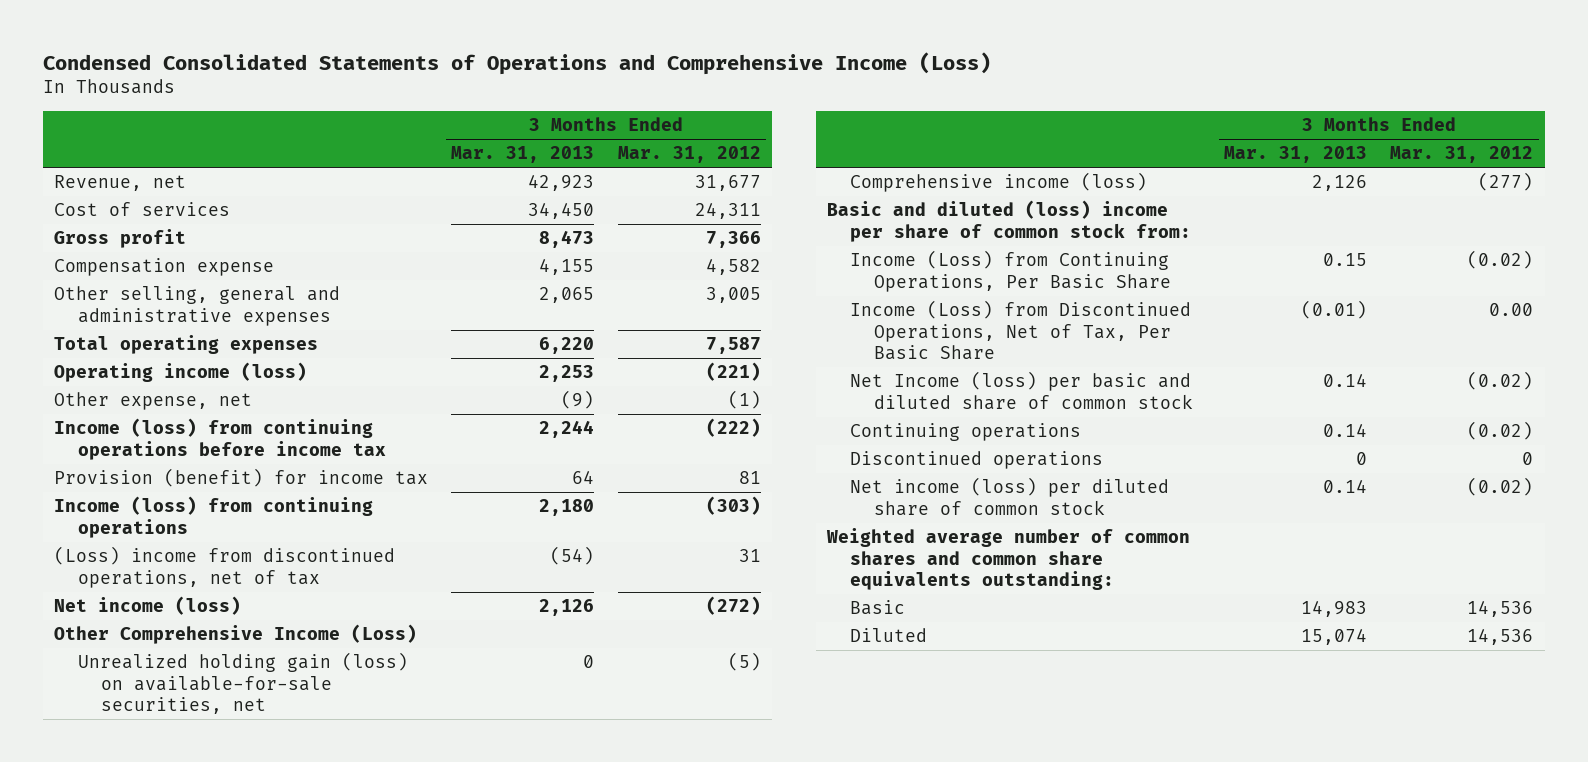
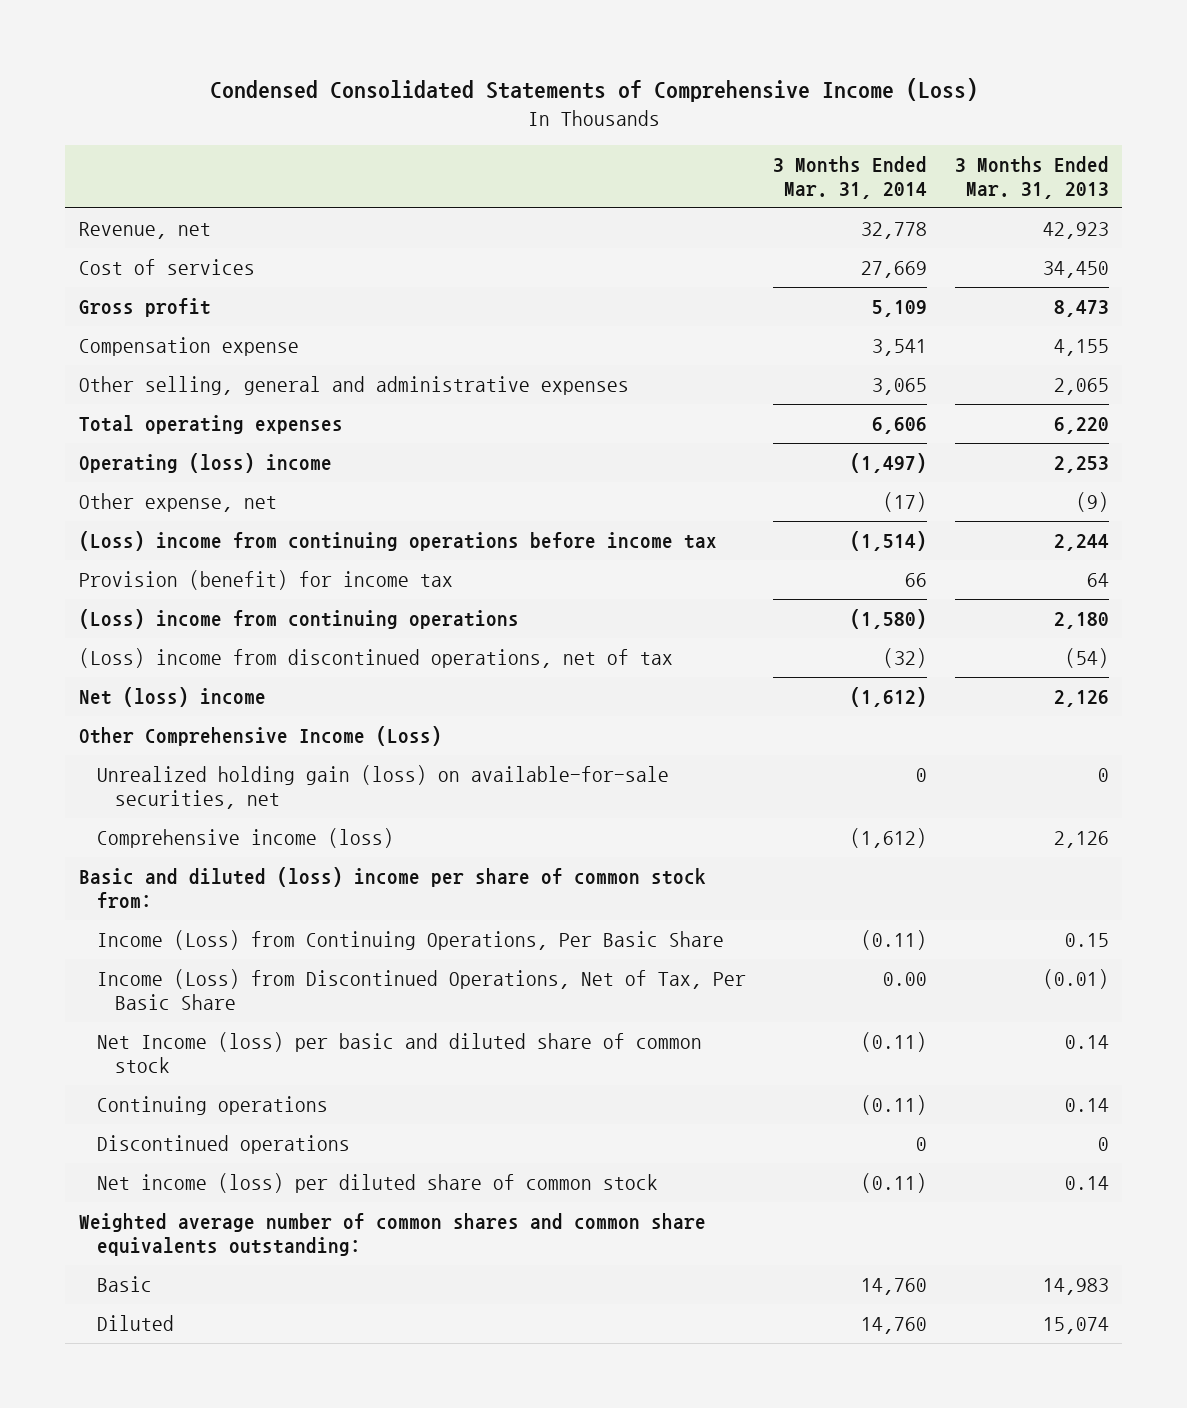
[42,51,991,75] Condensed Consolidated Statements of Operations and Comprehensive Income (Loss) -> [209,77,978,102] Condensed Consolidated Statements of Comprehensive Income (Loss)
[617,146,761,164] Mar. 31, 2012 -> none
none -> [773,155,928,199] 3 Months Ended Mar. 31, 2014
[54,362,308,383] Operating income (loss) -> [78,452,332,473] Operating (loss) income
[54,418,386,460] Income (loss) from continuing operations before income tax -> [78,530,717,551] (Loss) income from continuing operations before income tax
[54,496,374,538] Income (loss) from continuing operations -> [78,608,519,629] (Loss) income from continuing operations
[54,596,242,616] Net income (loss) -> [78,686,266,707] Net (loss) income

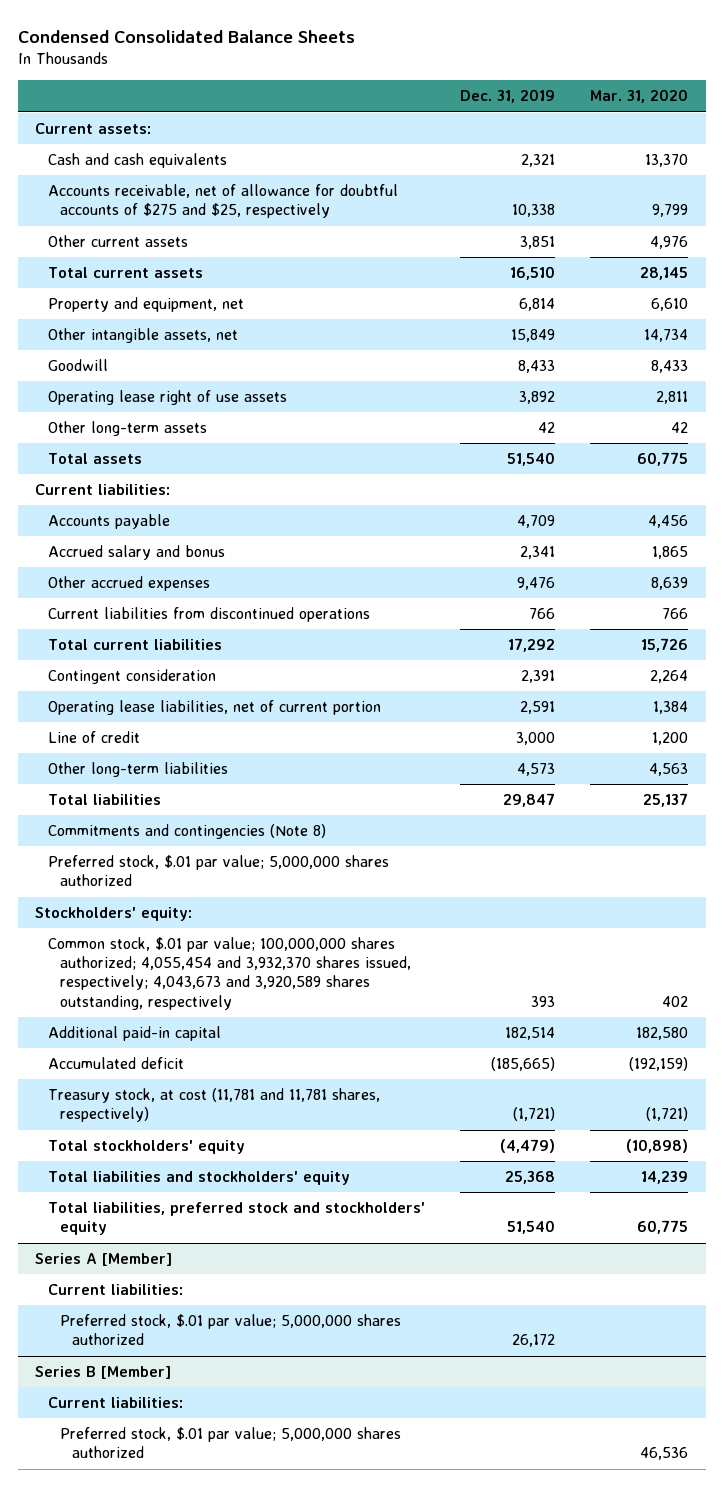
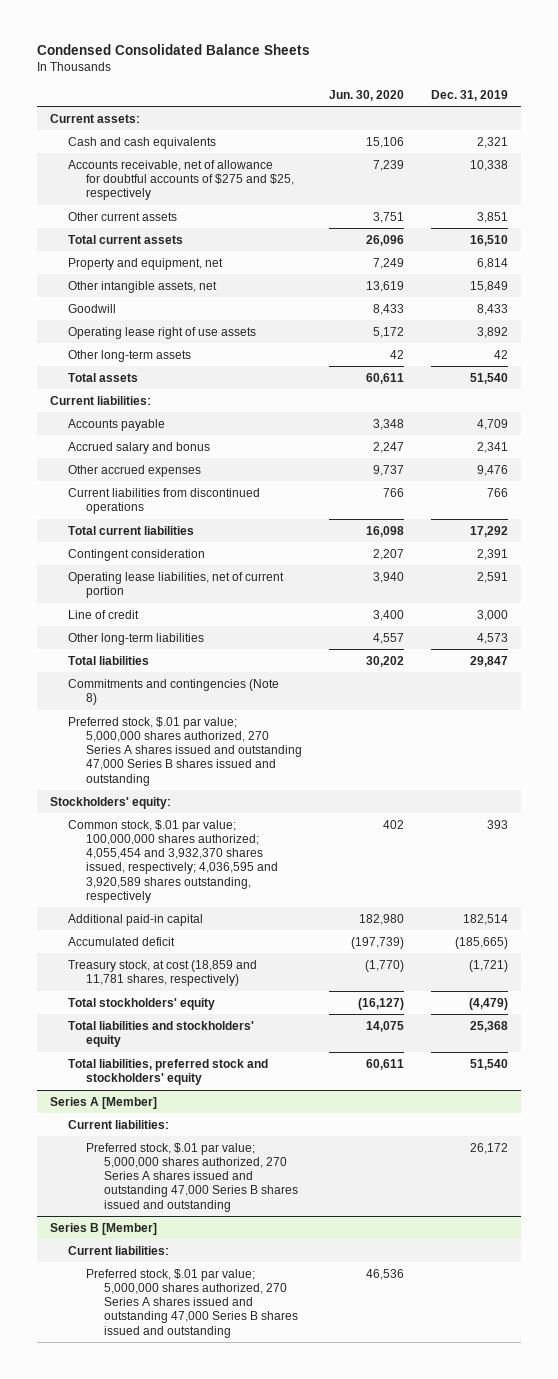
[590,89,689,104] Mar. 31, 2020 -> none
none -> [328,89,404,101] Jun. 30, 2020
[47,855,389,887] Preferred stock, $.01 par value; 5,000,000 shares authorized -> [68,716,302,786] Preferred stock, $.01 par value; 5,000,000 shares authorized, 270 Series A shares issued and outstanding 47,000 Series B shares issued and outstanding
[47,937,411,1010] Common stock, $.01 par value; 100,000,000 shares authorized; 4,055,454 and 3,932,370 shares issued, respectively; 4,043,673 and 3,920,589 shares outstanding, respectively -> [68,819,278,903] Common stock, $.01 par value; 100,000,000 shares authorized; 4,055,454 and 3,932,370 shares issued, respectively; 4,036,595 and 3,920,589 shares outstanding, respectively
[47,1088,380,1123] Treasury stock, at cost (11,781 and 11,781 shares, respectively) -> [68,959,258,986] Treasury stock, at cost (18,859 and 11,781 shares, respectively)
[59,1314,401,1346] Preferred stock, $.01 par value; 5,000,000 shares authorized -> [85,1142,298,1212] Preferred stock, $.01 par value; 5,000,000 shares authorized, 270 Series A shares issued and outstanding 47,000 Series B shares issued and outstanding
[59,1427,401,1459] Preferred stock, $.01 par value; 5,000,000 shares authorized -> [85,1268,298,1338] Preferred stock, $.01 par value; 5,000,000 shares authorized, 270 Series A shares issued and outstanding 47,000 Series B shares issued and outstanding

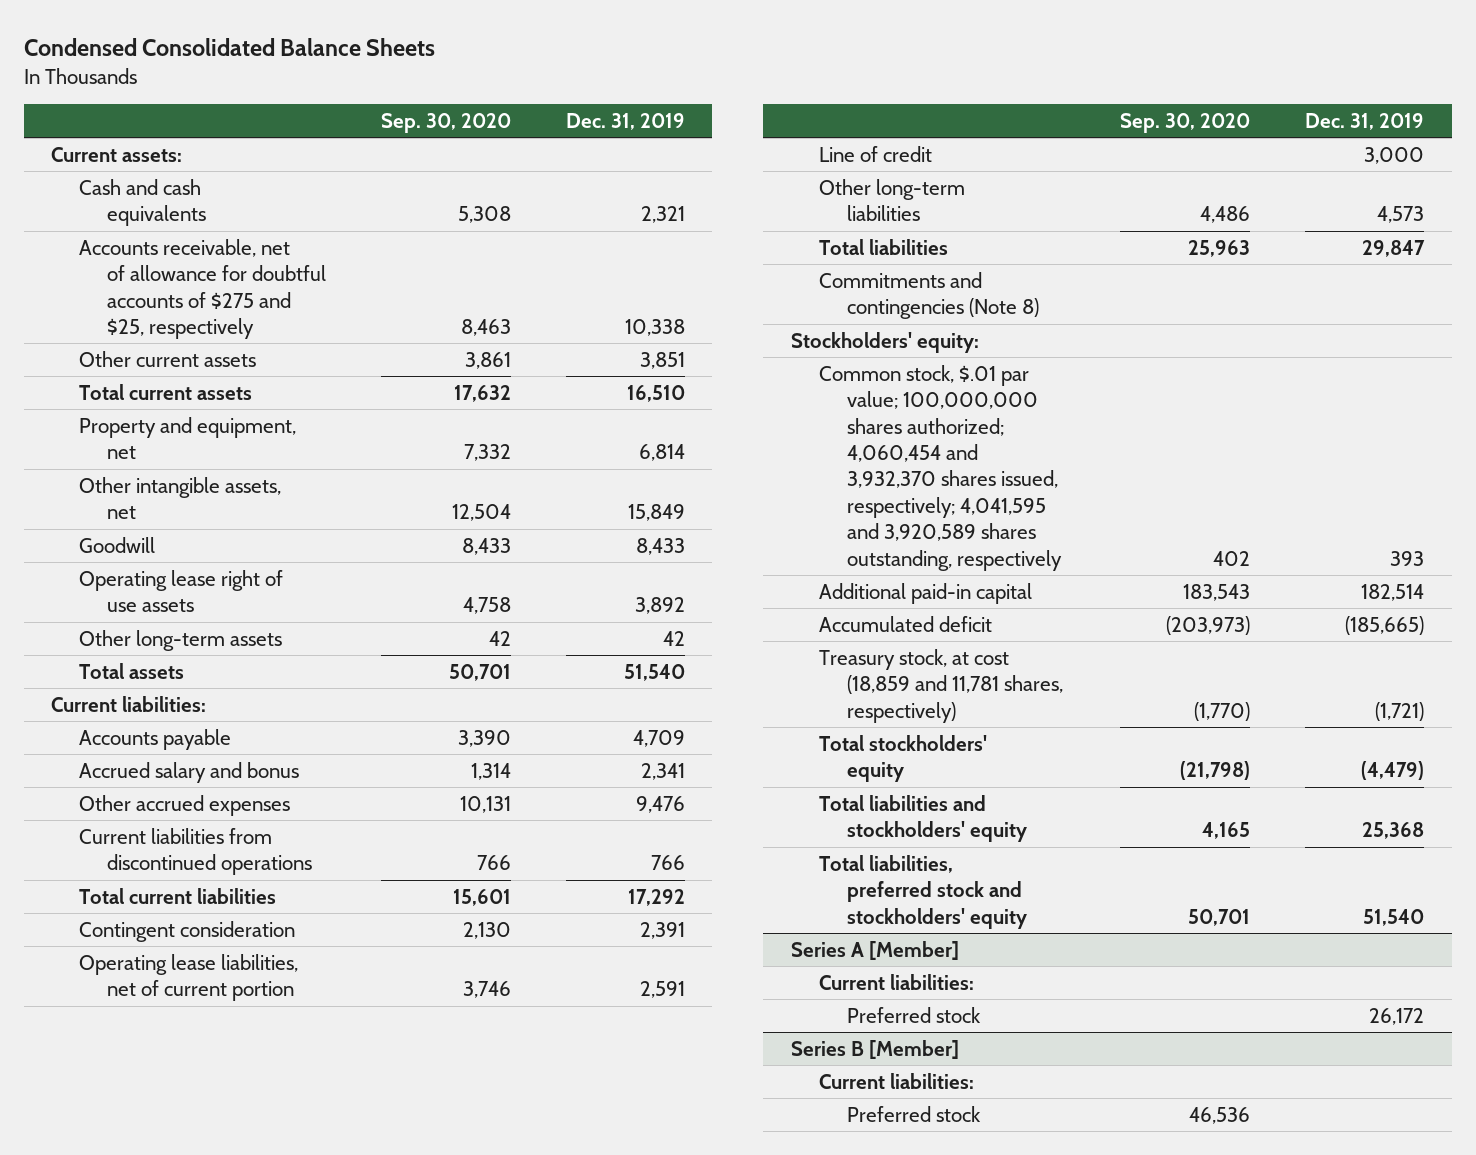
[328,89,404,101] Jun. 30, 2020 -> none
none -> [381,112,512,133] Sep. 30, 2020
[68,716,302,786] Preferred stock, $.01 par value; 5,000,000 shares authorized, 270 Series A shares issued and outstanding 47,000 Series B shares issued and outstanding -> none
[68,819,278,903] Common stock, $.01 par value; 100,000,000 shares authorized; 4,055,454 and 3,932,370 shares issued, respectively; 4,036,595 and 3,920,589 shares outstanding, respectively -> [818,364,1062,571] Common stock, $.01 par value; 100,000,000 shares authorized; 4,060,454 and 3,932,370 shares issued, respectively; 4,041,595 and 3,920,589 shares outstanding, respectively
[85,1142,298,1212] Preferred stock, $.01 par value; 5,000,000 shares authorized, 270 Series A shares issued and outstanding 47,000 Series B shares issued and outstanding -> [846,1006,981,1023] Preferred stock
[85,1268,298,1338] Preferred stock, $.01 par value; 5,000,000 shares authorized, 270 Series A shares issued and outstanding 47,000 Series B shares issued and outstanding -> [846,1105,981,1122] Preferred stock

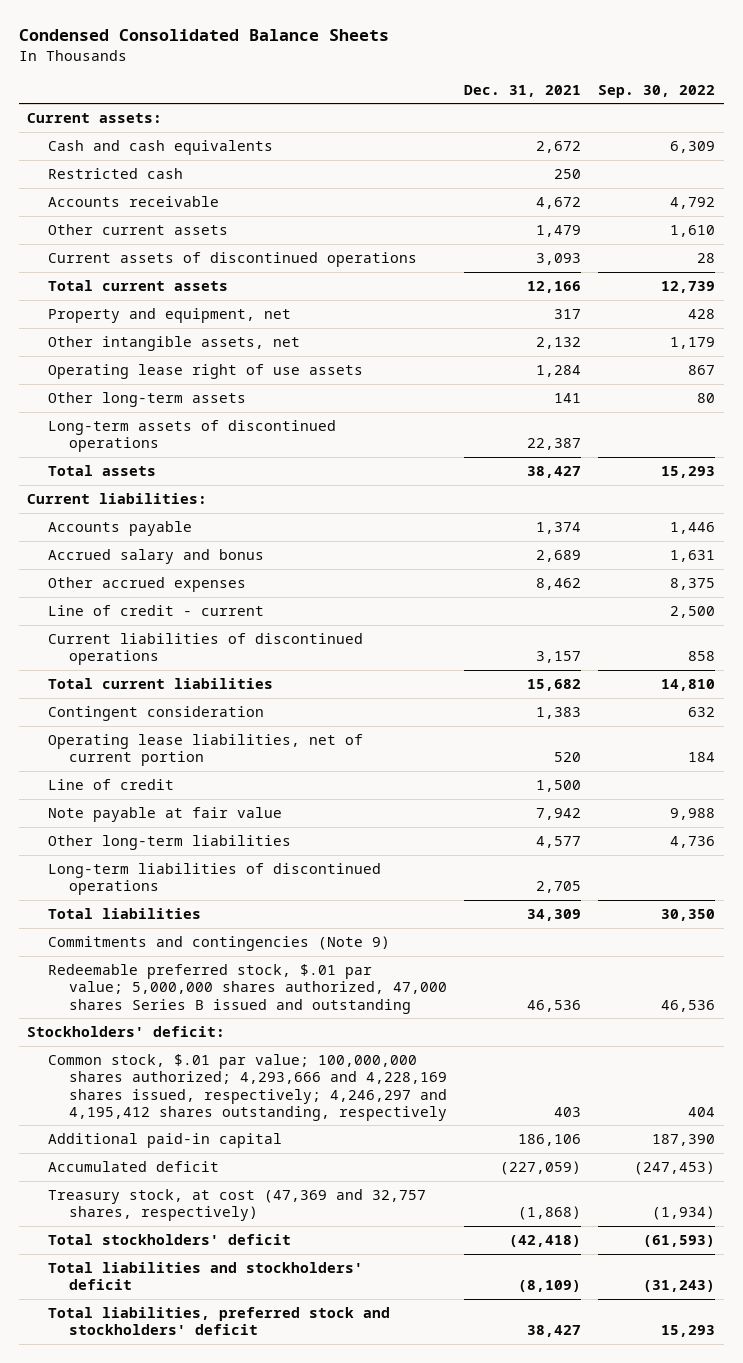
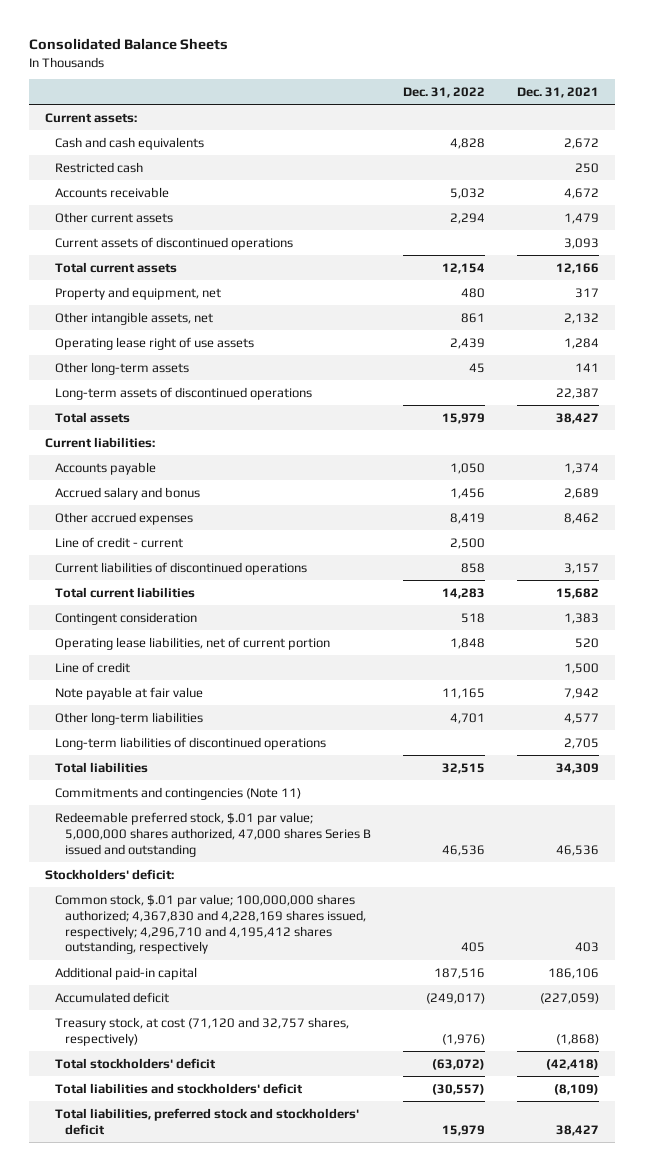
[18,29,389,42] Condensed Consolidated Balance Sheets -> [29,38,229,51] Consolidated Balance Sheets
[598,84,716,98] Sep. 30, 2022 -> none
none -> [403,86,486,98] Dec. 31, 2022
[48,936,391,952] Commitments and contingencies (Note 9) -> [55,786,302,800] Commitments and contingencies (Note 11)
[48,1054,448,1121] Common stock, $.01 par value; 100,000,000 shares authorized; 4,293,666 and 4,228,169 shares issued, respectively; 4,246,297 and 4,195,412 shares outstanding, respectively -> [55,893,367,955] Common stock, $.01 par value; 100,000,000 shares authorized; 4,367,830 and 4,228,169 shares issued, respectively; 4,296,710 and 4,195,412 shares outstanding, respectively
[48,1189,427,1222] Treasury stock, at cost (47,369 and 32,757 shares, respectively) -> [55,1016,350,1046] Treasury stock, at cost (71,120 and 32,757 shares, respectively)

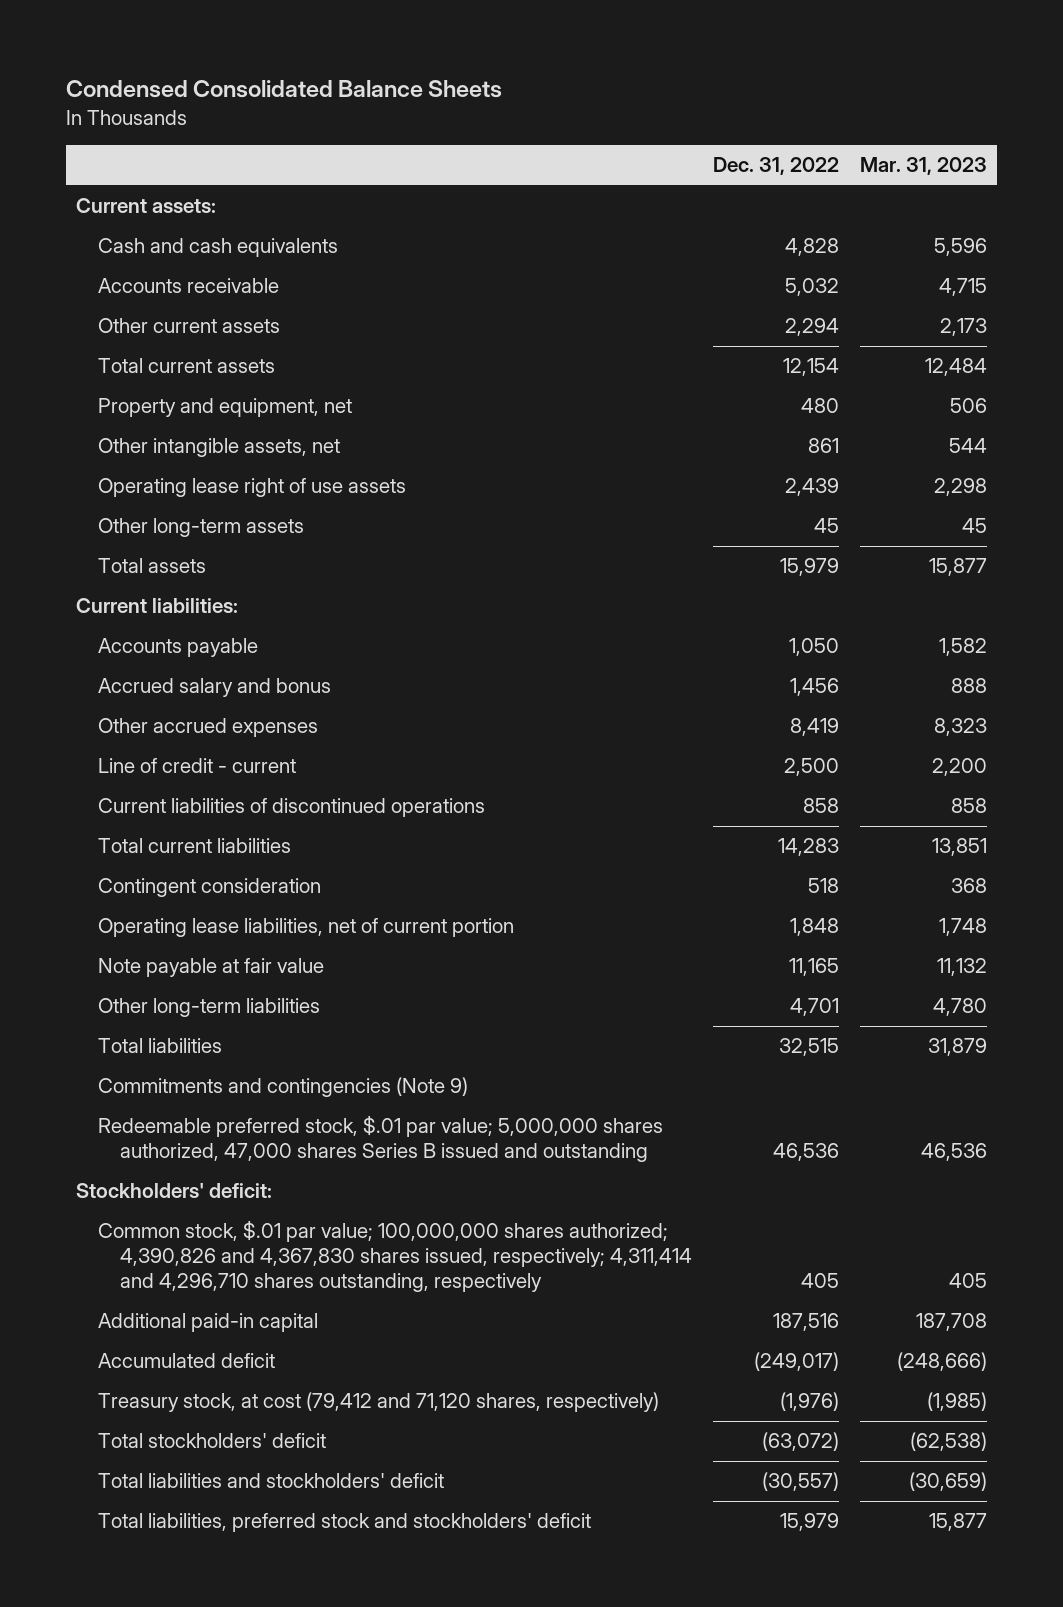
[29,38,229,51] Consolidated Balance Sheets -> [65,80,502,99] Condensed Consolidated Balance Sheets
[517,86,600,98] Dec. 31, 2021 -> none
none -> [859,157,987,176] Mar. 31, 2023
[55,161,144,173] Restricted cash -> none
[55,236,294,250] Current assets of discontinued operations -> none
[55,386,313,400] Long-term assets of discontinued operations -> none
[55,661,131,673] Line of credit -> none
[55,736,327,750] Long-term liabilities of discontinued operations -> none
[55,786,302,800] Commitments and contingencies (Note 11) -> [98,1077,469,1098] Commitments and contingencies (Note 9)
[55,893,367,955] Common stock, $.01 par value; 100,000,000 shares authorized; 4,367,830 and 4,228,169 shares issued, respectively; 4,296,710 and 4,195,412 shares outstanding, respectively -> [98,1220,693,1293] Common stock, $.01 par value; 100,000,000 shares authorized; 4,390,826 and 4,367,830 shares issued, respectively; 4,311,414 and 4,296,710 shares outstanding, respectively
[55,1016,350,1046] Treasury stock, at cost (71,120 and 32,757 shares, respectively) -> [98,1392,660,1413] Treasury stock, at cost (79,412 and 71,120 shares, respectively)

